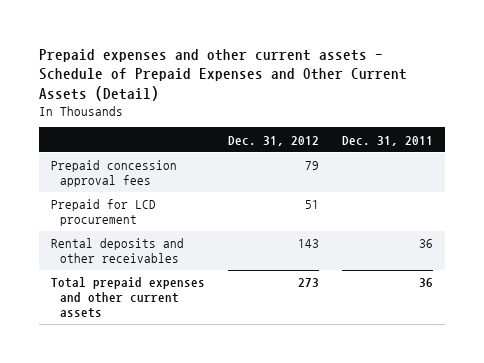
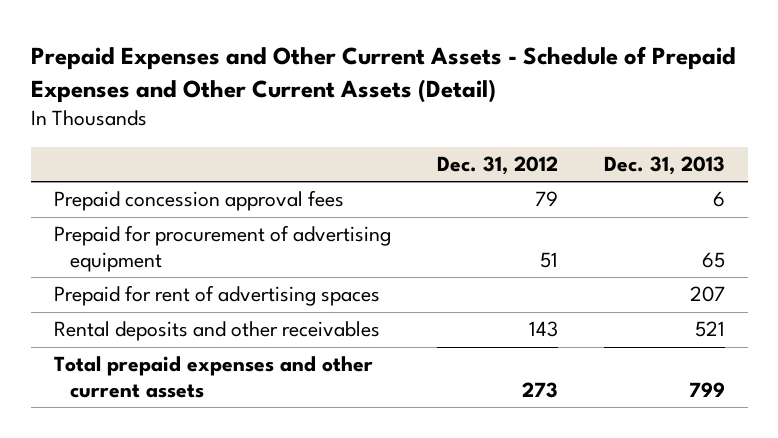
[39,48,408,101] Prepaid expenses and other current assets - Schedule of Prepaid Expenses and Other Current Assets (Detail) -> [30,45,736,103] Prepaid Expenses and Other Current Assets - Schedule of Prepaid Expenses and Other Current Assets (Detail)
[342,135,434,146] Dec. 31, 2011 -> none
none -> [603,156,725,176] Dec. 31, 2013
[50,199,156,227] Prepaid for LCD procurement -> none
none -> [53,225,391,272] Prepaid for procurement of advertising equipment
none -> [53,285,380,307] Prepaid for rent of advertising spaces

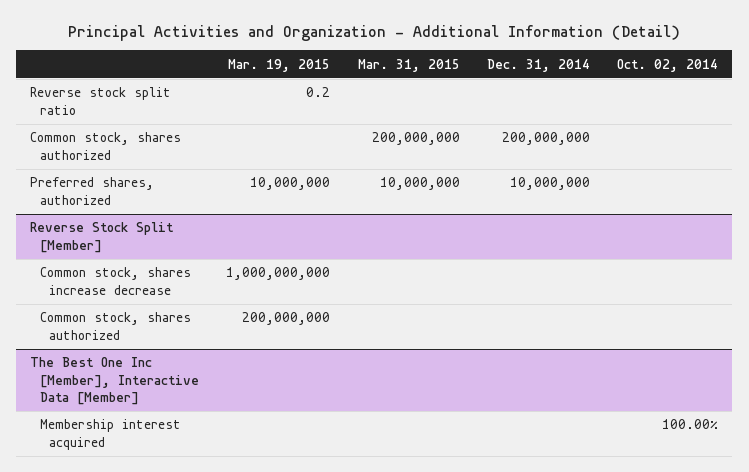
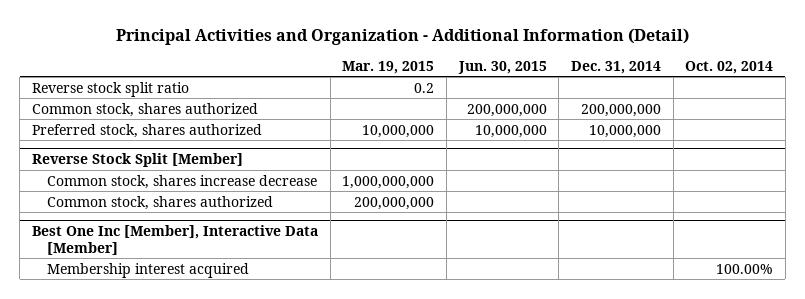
[357,58,460,72] Mar. 31, 2015 -> none
none -> [457,60,547,74] Jun. 30, 2015
[30,177,155,205] Preferred shares, authorized -> [31,123,262,138] Preferred stock, shares authorized
[30,357,199,405] The Best One Inc [Member], Interactive Data [Member] -> [31,225,318,255] Best One Inc [Member], Interactive Data [Member]

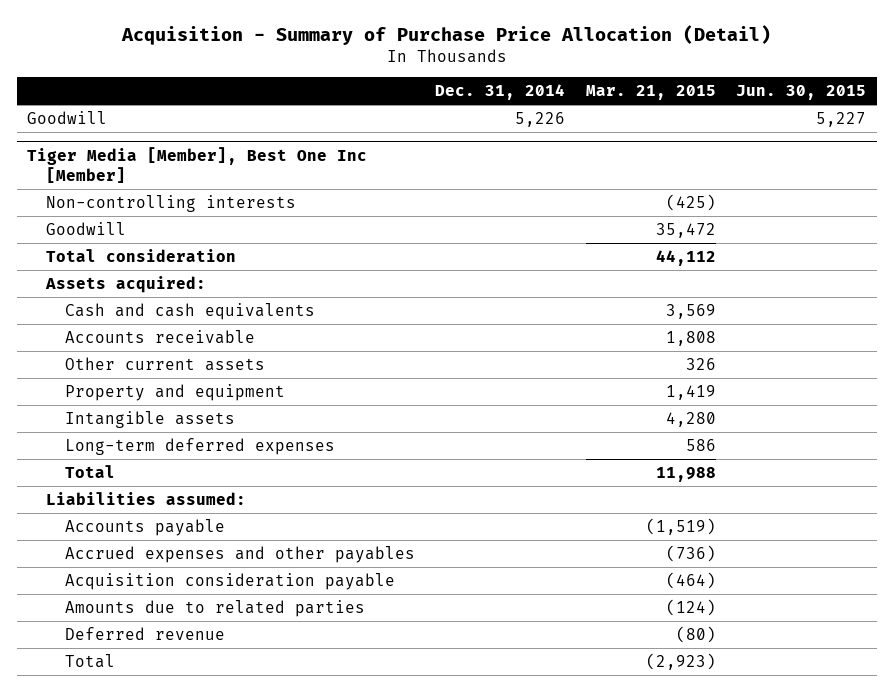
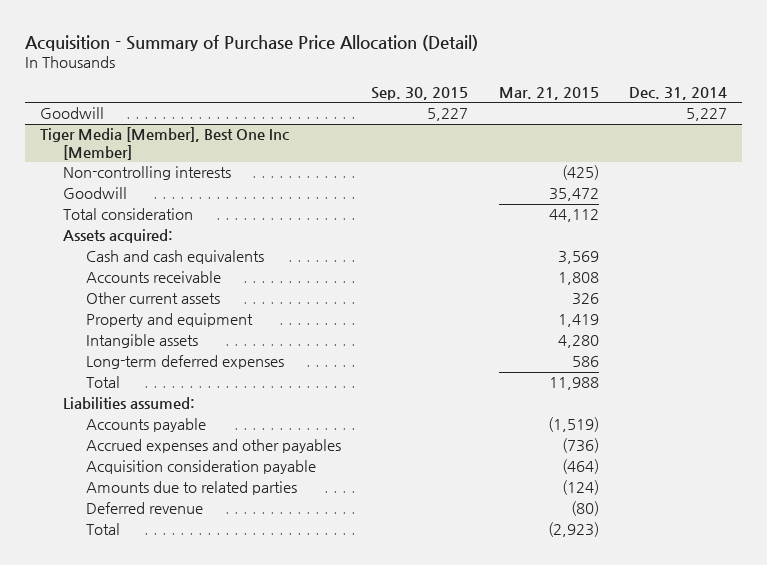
[736,85,867,101] Jun. 30, 2015 -> none
none -> [371,86,469,100] Sep. 30, 2015
[515,112,566,128] 5,226 -> [685,108,727,122] 5,227

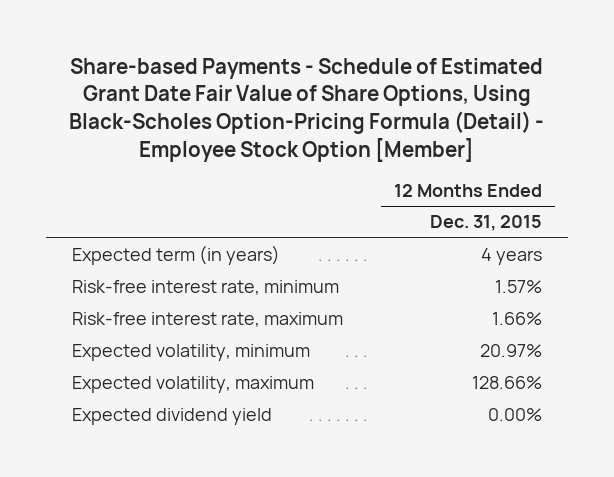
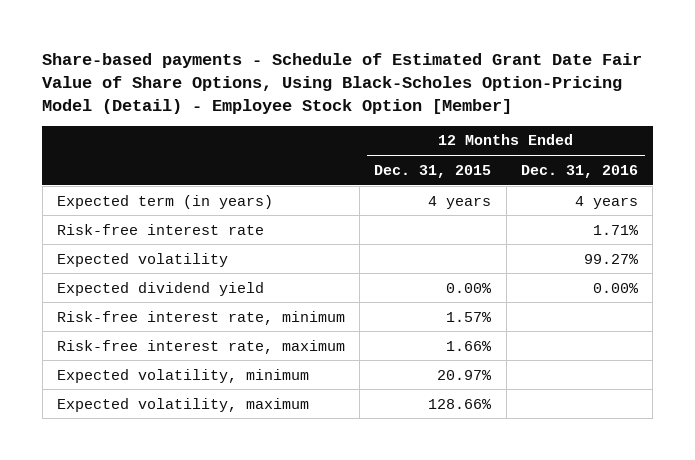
[68,57,544,162] Share-based Payments - Schedule of Estimated Grant Date Fair Value of Share Options, Using Black-Scholes Option-Pricing Formula (Detail) - Employee Stock Option [Member] -> [42,53,643,114] Share-based payments - Schedule of Estimated Grant Date Fair Value of Share Options, Using Black-Scholes Option-Pricing Model (Detail) - Employee Stock Option [Member]
none -> [521,164,639,178] Dec. 31, 2016
none -> [56,223,264,235] Risk-free interest rate
none -> [56,252,228,267] Expected volatility
[71,408,272,426] Expected dividend yield -> [56,281,264,296] Expected dividend yield

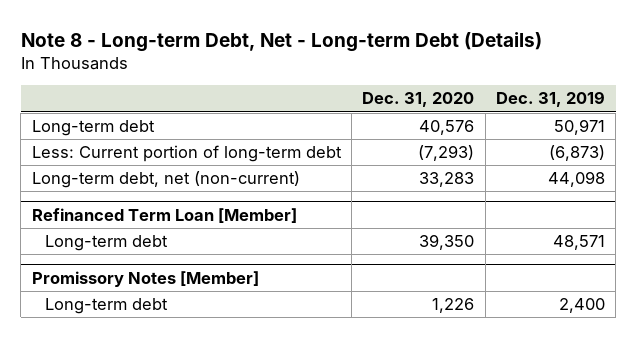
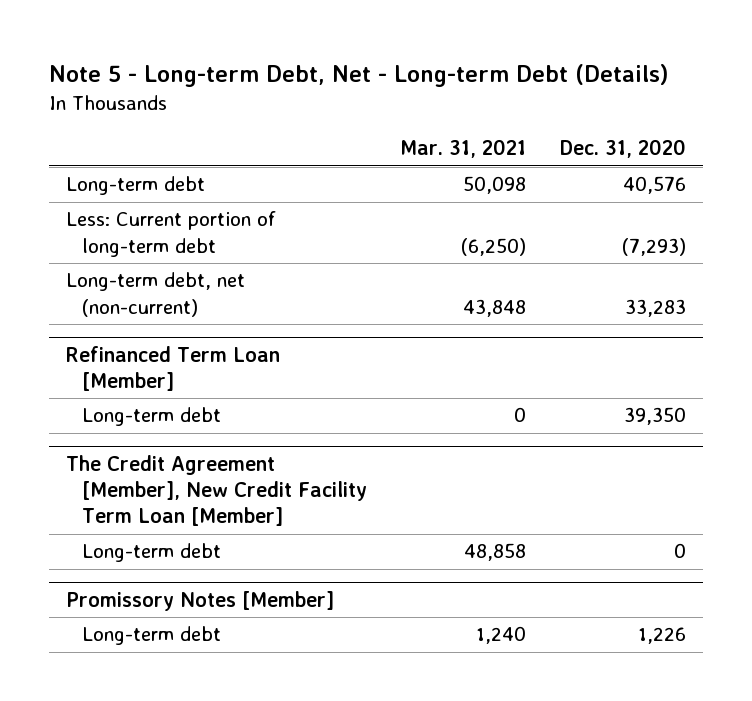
[20,31,542,52] Note 8 - Long-term Debt, Net - Long-term Debt (Details) -> [49,63,670,87] Note 5 - Long-term Debt, Net - Long-term Debt (Details)
[495,91,605,108] Dec. 31, 2019 -> none
none -> [400,139,527,159] Mar. 31, 2021
none -> [66,454,367,527] The Credit Agreement [Member], New Credit Facility Term Loan [Member]
none -> [81,543,221,563] Long-term debt

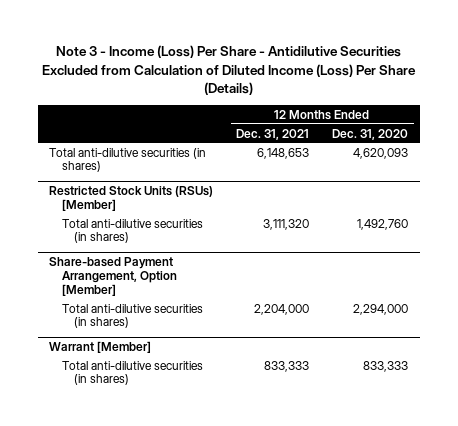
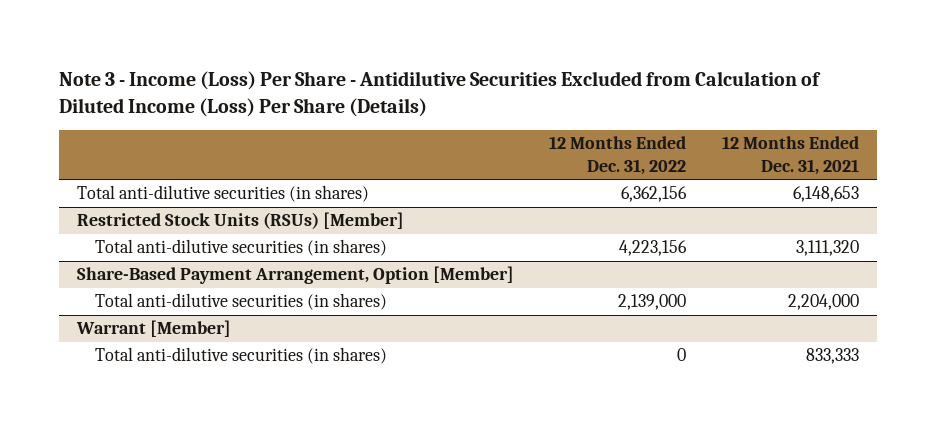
[332,128,409,140] Dec. 31, 2020 -> none
none -> [549,136,687,175] 12 Months Ended Dec. 31, 2022
[49,257,177,297] Share-based Payment Arrangement, Option [Member] -> [76,266,514,285] Share-Based Payment Arrangement, Option [Member]

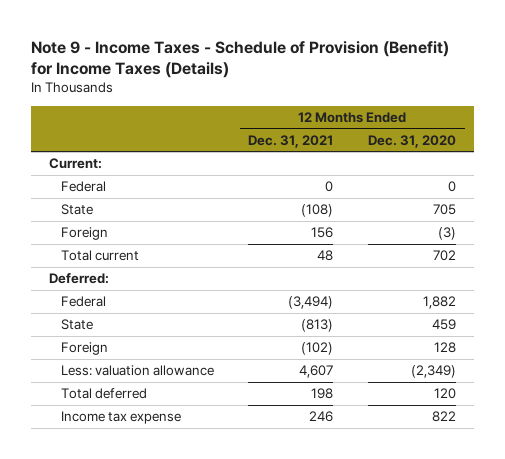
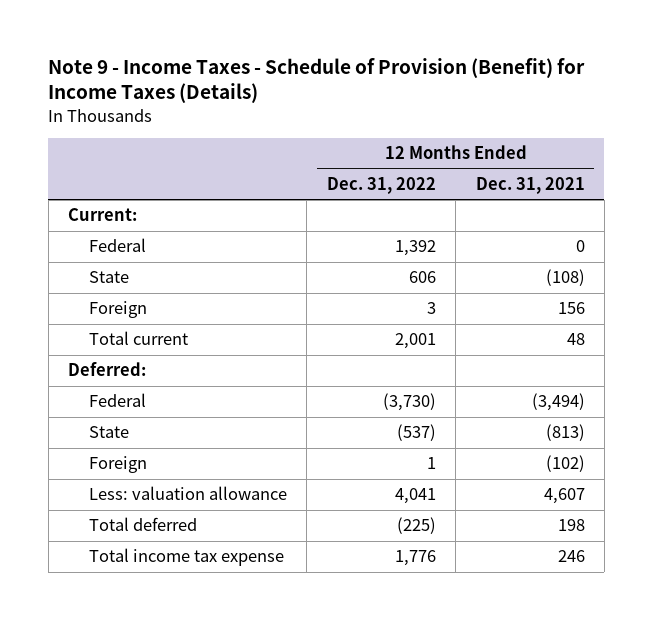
[368,134,457,148] Dec. 31, 2020 -> none
none -> [326,177,436,195] Dec. 31, 2022
[60,411,181,425] Income tax expense -> [89,548,285,567] Total income tax expense

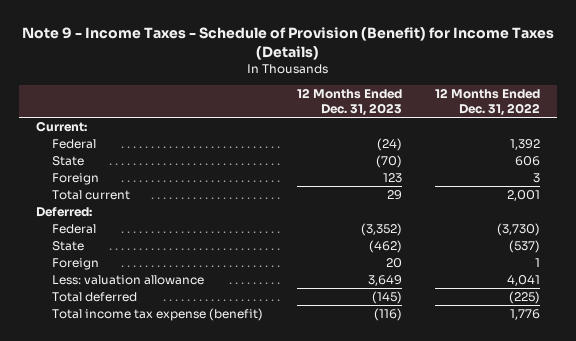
[475,177,585,195] Dec. 31, 2021 -> none
none -> [296,88,402,116] 12 Months Ended Dec. 31, 2023
[89,548,285,567] Total income tax expense -> [52,308,264,322] Total income tax expense (benefit)

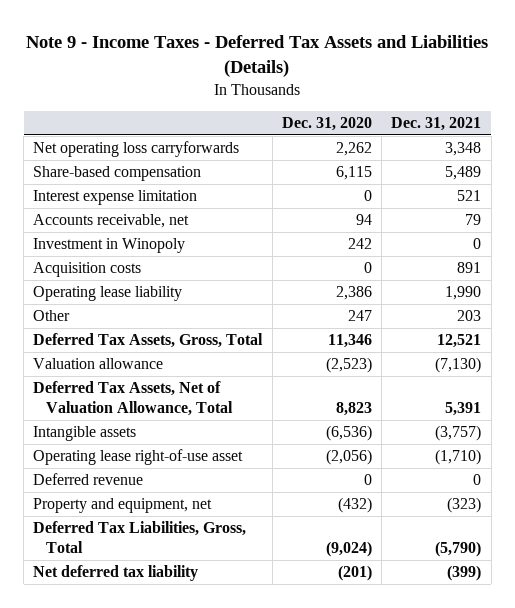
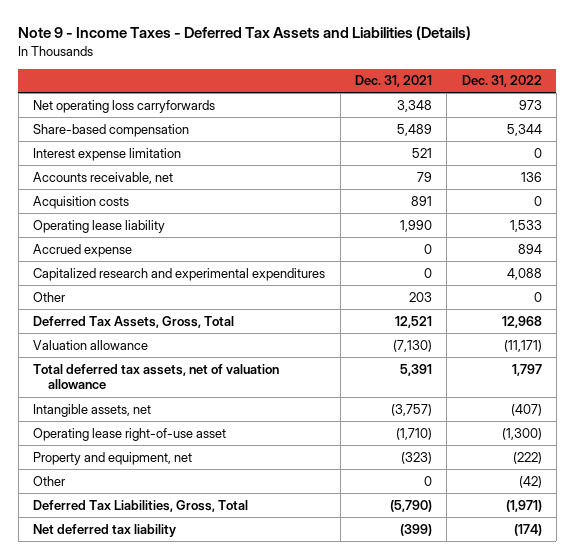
[281,116,372,131] Dec. 31, 2020 -> none
none -> [461,75,542,88] Dec. 31, 2022
[33,238,186,254] Investment in Winopoly -> none
none -> [33,243,133,257] Accrued expense
none -> [33,267,326,281] Capitalized research and experimental expenditures
[33,381,233,416] Deferred Tax Assets, Net of Valuation Allowance, Total -> [33,363,280,390] Total deferred tax assets, net of valuation allowance
[33,426,137,442] Intangible assets -> [33,403,152,417] Intangible assets, net
[33,473,144,486] Deferred revenue -> none
none -> [33,475,66,486] Other

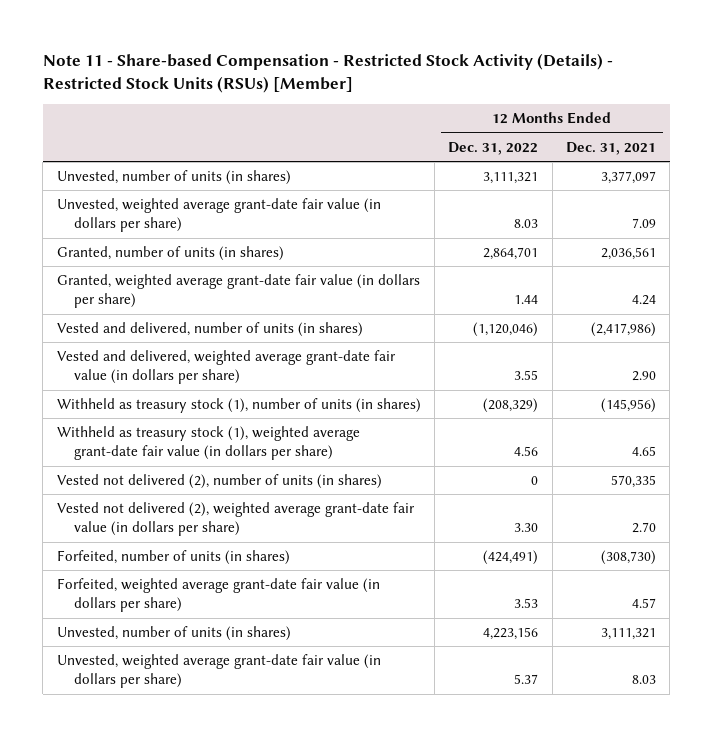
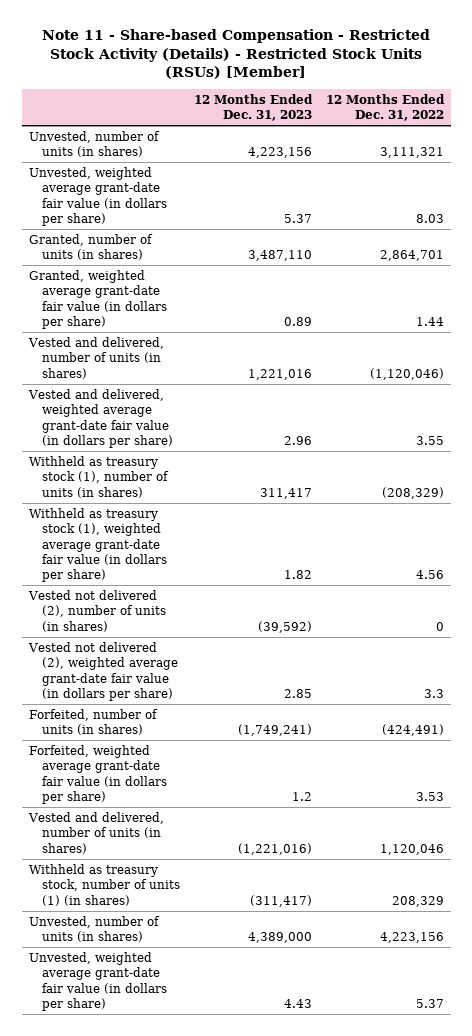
[565,141,656,155] Dec. 31, 2021 -> none
none -> [193,93,313,121] 12 Months Ended Dec. 31, 2023
[514,523,539,533] 3.30 -> [423,688,444,698] 3.3
none -> [27,811,164,854] Vested and delivered, number of units (in shares)
none -> [28,863,181,906] Withheld as treasury stock, number of units (1) (in shares)

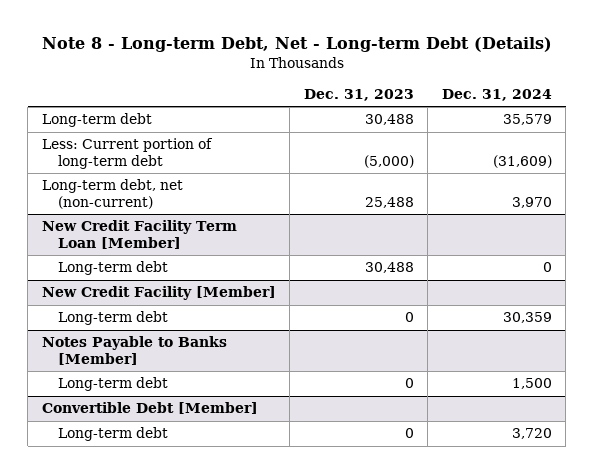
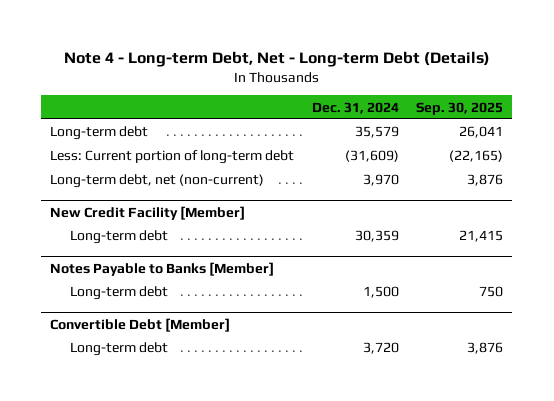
[41,37,552,53] Note 8 - Long-term Debt, Net - Long-term Debt (Details) -> [63,50,490,67] Note 4 - Long-term Debt, Net - Long-term Debt (Details)
[303,88,414,101] Dec. 31, 2023 -> none
none -> [416,101,504,115] Sep. 30, 2025
[41,220,237,249] New Credit Facility Term Loan [Member] -> none
[57,261,168,276] Long-term debt -> none

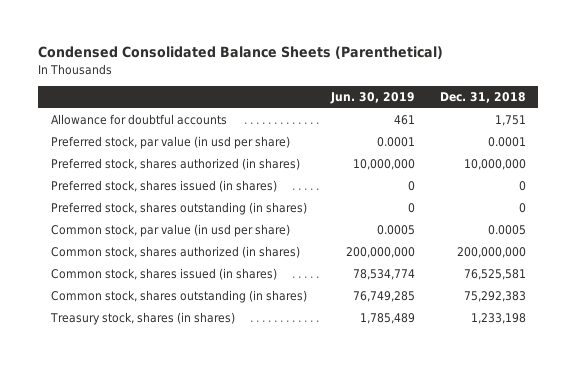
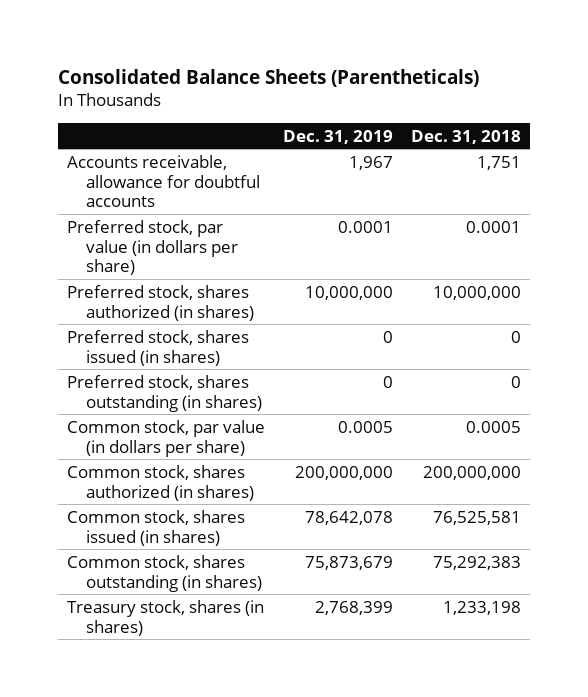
[38,46,444,60] Condensed Consolidated Balance Sheets (Parenthetical) -> [58,68,480,87] Consolidated Balance Sheets (Parentheticals)
[330,92,416,105] Jun. 30, 2019 -> none
none -> [282,129,393,144] Dec. 31, 2019
[50,114,227,126] Allowance for doubtful accounts -> [66,154,261,208] Accounts receivable, allowance for doubtful accounts
[50,136,290,150] Preferred stock, par value (in usd per share) -> [66,219,239,276] Preferred stock, par value (in dollars per share)
[50,224,290,238] Common stock, par value (in usd per share) -> [66,419,265,457] Common stock, par value (in dollars per share)

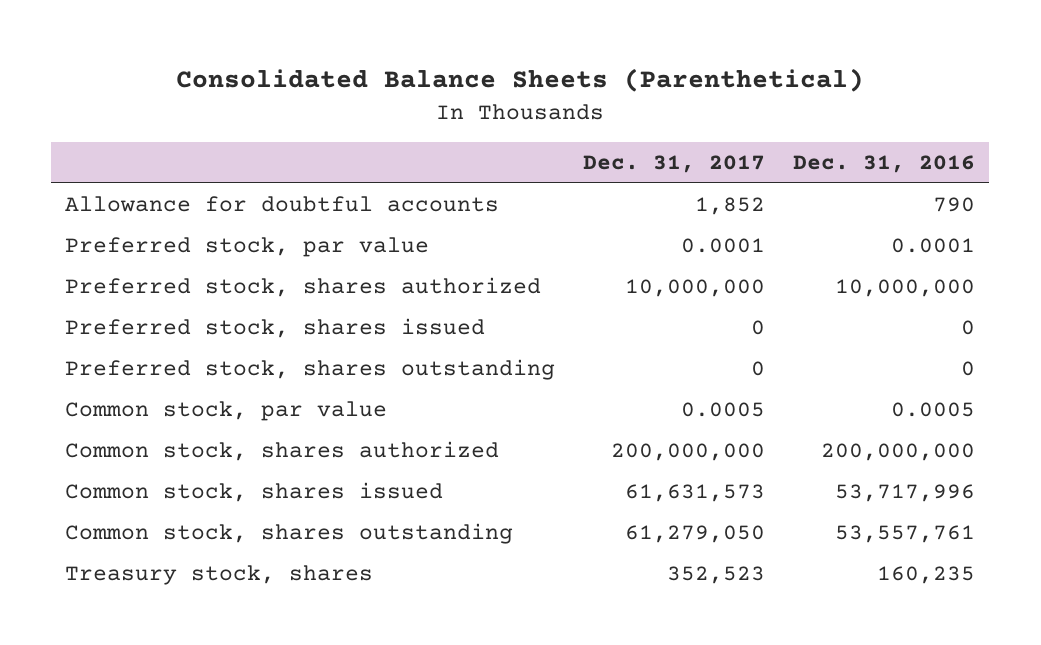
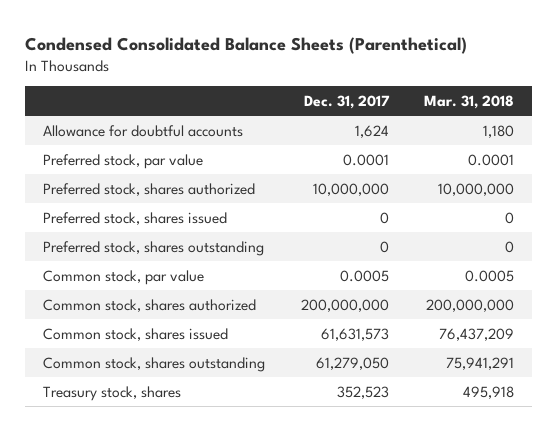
[176,68,865,93] Consolidated Balance Sheets (Parenthetical) -> [25,36,468,54] Condensed Consolidated Balance Sheets (Parenthetical)
[793,155,976,174] Dec. 31, 2016 -> none
none -> [424,94,515,109] Mar. 31, 2018
[695,197,766,216] 1,852 -> [354,124,389,138] 1,624

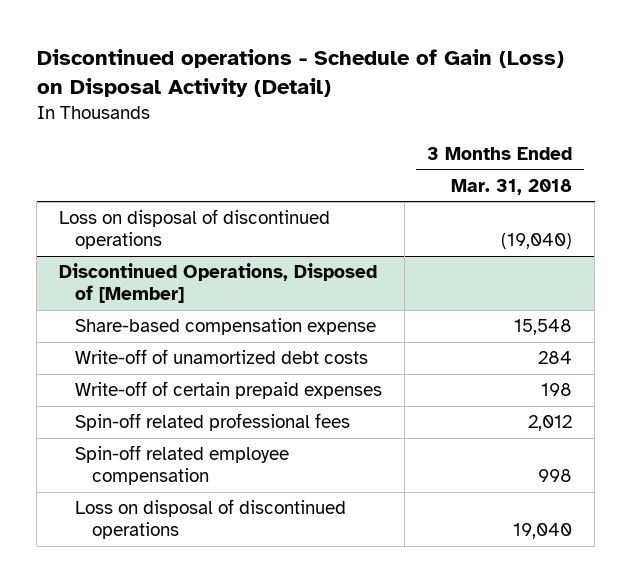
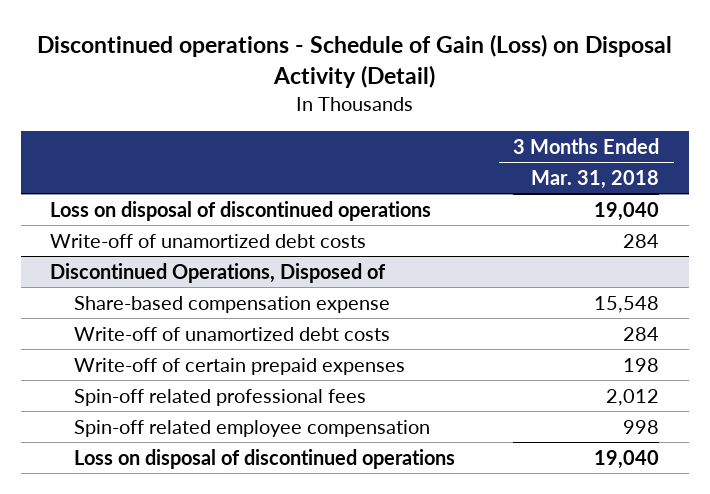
[501,233,573,250] (19,040) -> [594,201,660,221] 19,040
none -> [50,233,367,248] Write-off of unamortized debt costs
[58,263,377,304] Discontinued Operations, Disposed of [Member] -> [50,262,387,283] Discontinued Operations, Disposed of

